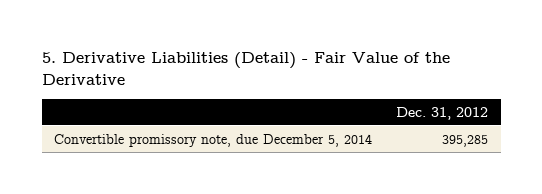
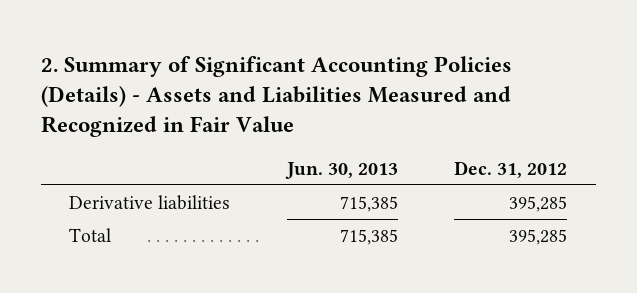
[41,52,450,85] 5. Derivative Liabilities (Detail) - Fair Value of the Derivative -> [41,55,513,138] 2. Summary of Significant Accounting Policies (Details) - Assets and Liabilities Measured and Recognized in Fair Value
none -> [284,161,398,179] Jun. 30, 2013
[53,133,372,147] Convertible promissory note, due December 5, 2014 -> [69,194,231,210] Derivative liabilities
none -> [69,227,112,242] Total

